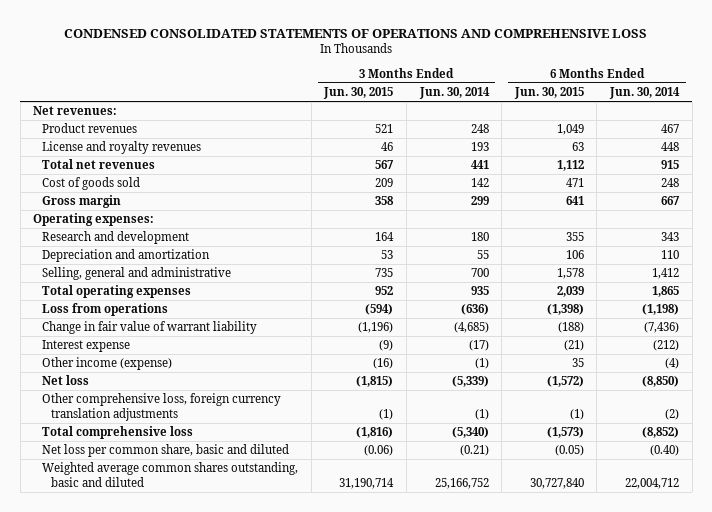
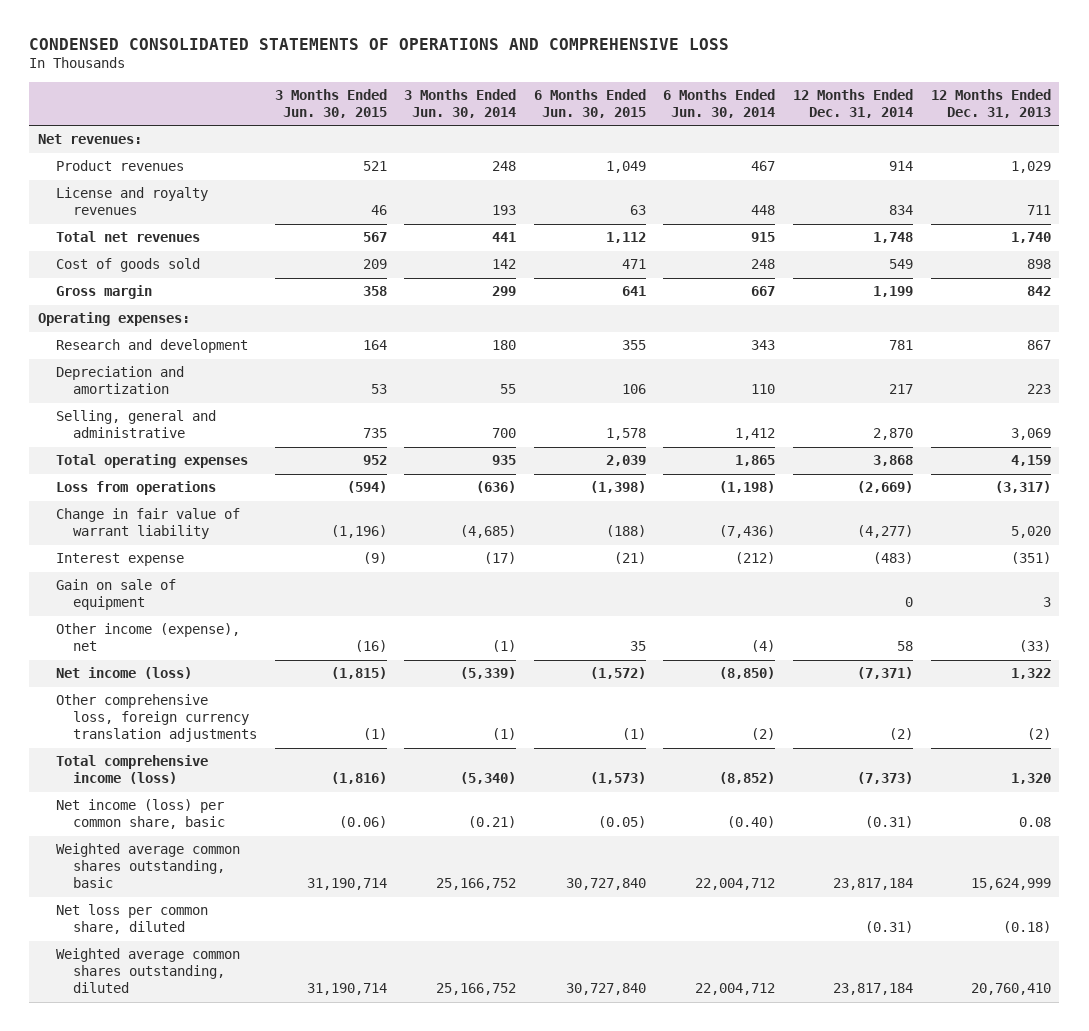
none -> [793,88,914,118] 12 Months Ended Dec. 31, 2014
none -> [930,88,1051,118] 12 Months Ended Dec. 31, 2013
none -> [55,579,176,611] Gain on sale of equipment
[41,357,172,371] Other income (expense) -> [55,623,240,652] Other income (expense), net
[41,375,89,386] Net loss -> [55,667,192,680] Net income (loss)
[41,426,193,440] Total comprehensive loss -> [55,755,208,785] Total comprehensive income (loss)
[41,444,289,458] Net loss per common share, basic and diluted -> [55,799,226,830] Net income (loss) per common share, basic
none -> [55,843,240,889] Weighted average common shares outstanding, basic
none -> [55,904,208,935] Net loss per common share, diluted
[41,462,298,487] Weighted average common shares outstanding, basic and diluted -> [55,948,240,994] Weighted average common shares outstanding, diluted

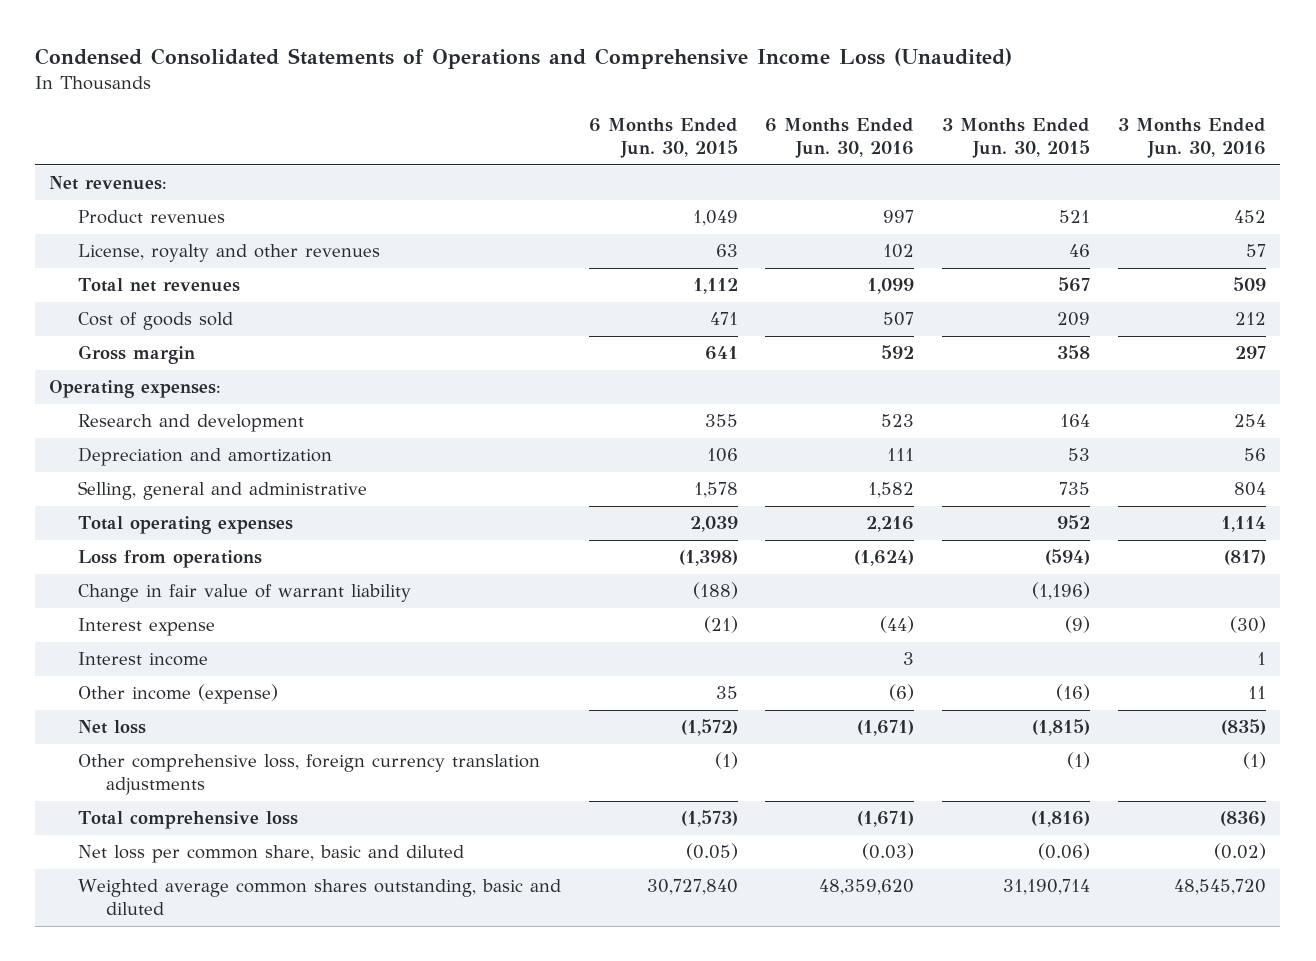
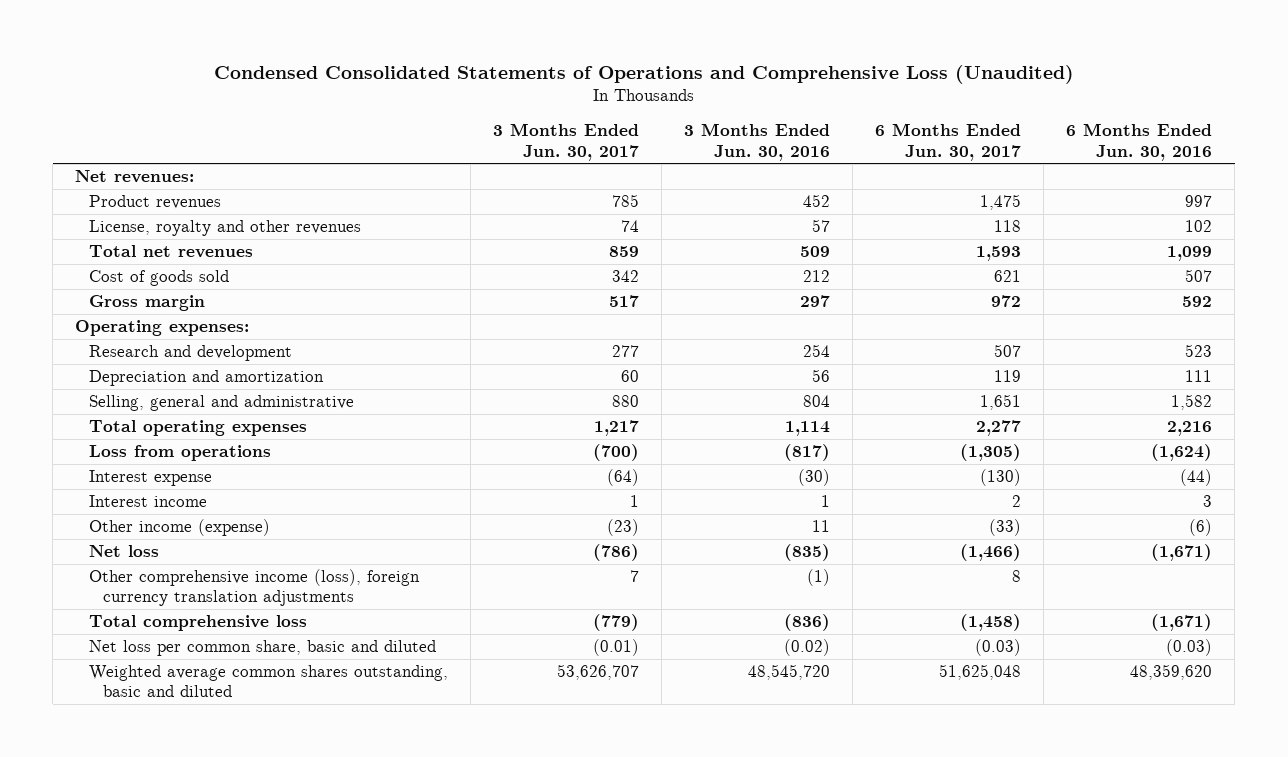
[35,48,1013,70] Condensed Consolidated Statements of Operations and Comprehensive Income Loss (Unaudited) -> [213,64,1074,84] Condensed Consolidated Statements of Operations and Comprehensive Loss (Unaudited)
[588,117,738,158] 6 Months Ended Jun. 30, 2015 -> none
[942,117,1091,158] 3 Months Ended Jun. 30, 2015 -> none
none -> [493,123,640,161] 3 Months Ended Jun. 30, 2017
none -> [875,123,1022,161] 6 Months Ended Jun. 30, 2017
[77,584,411,603] Change in fair value of warrant liability -> none
[77,754,540,796] Other comprehensive loss, foreign currency translation adjustments -> [89,569,421,607] Other comprehensive income (loss), foreign currency translation adjustments

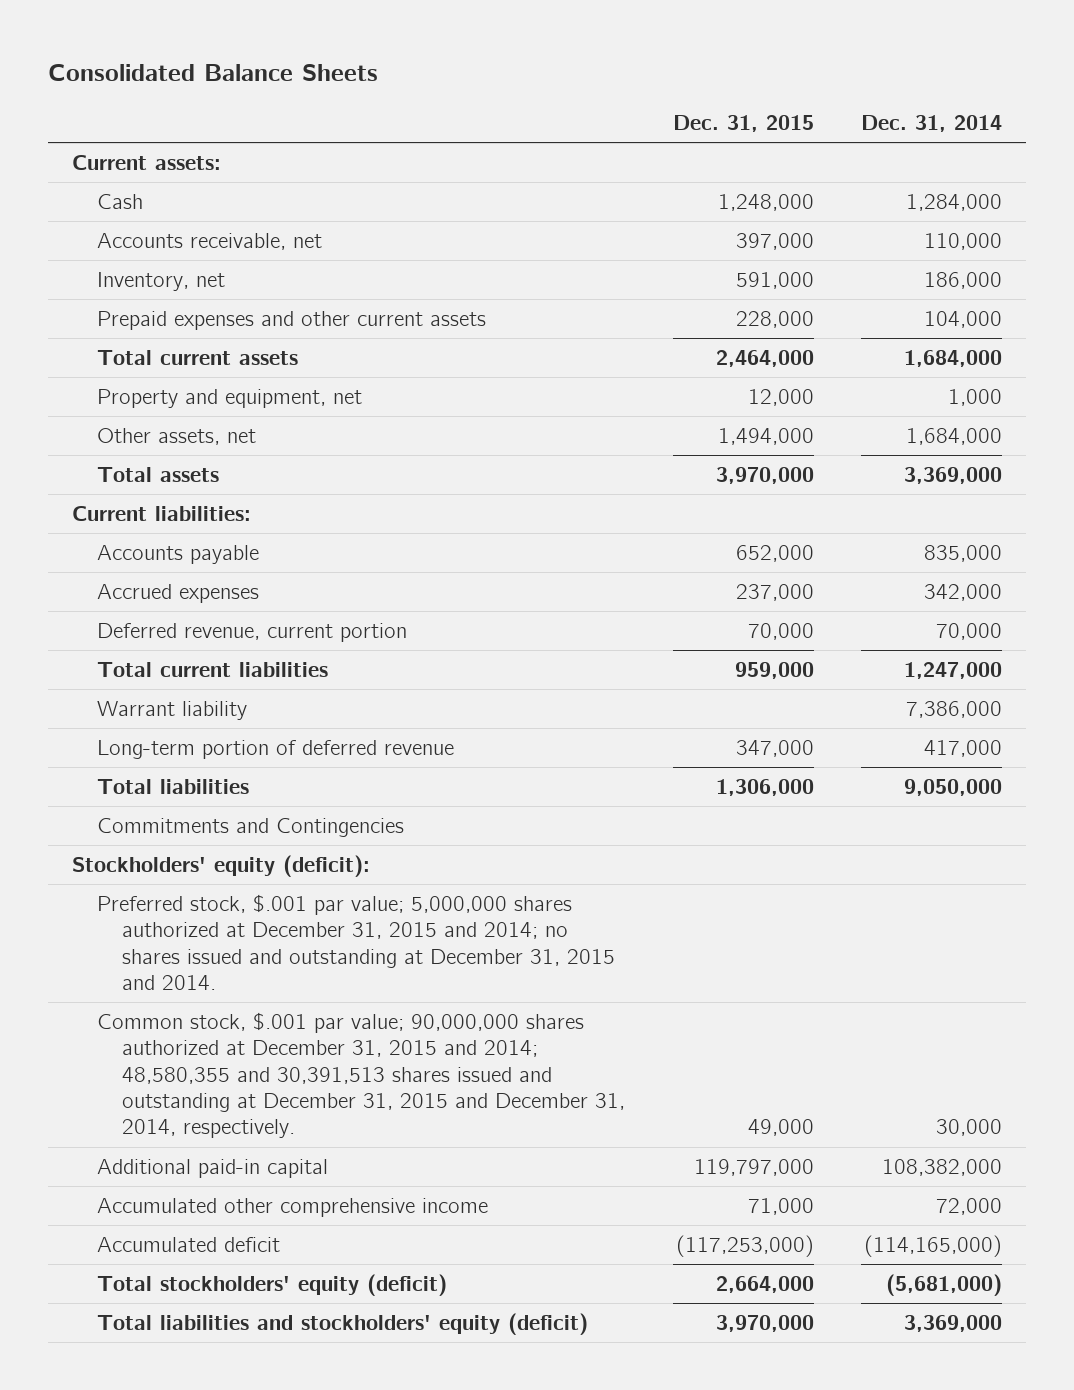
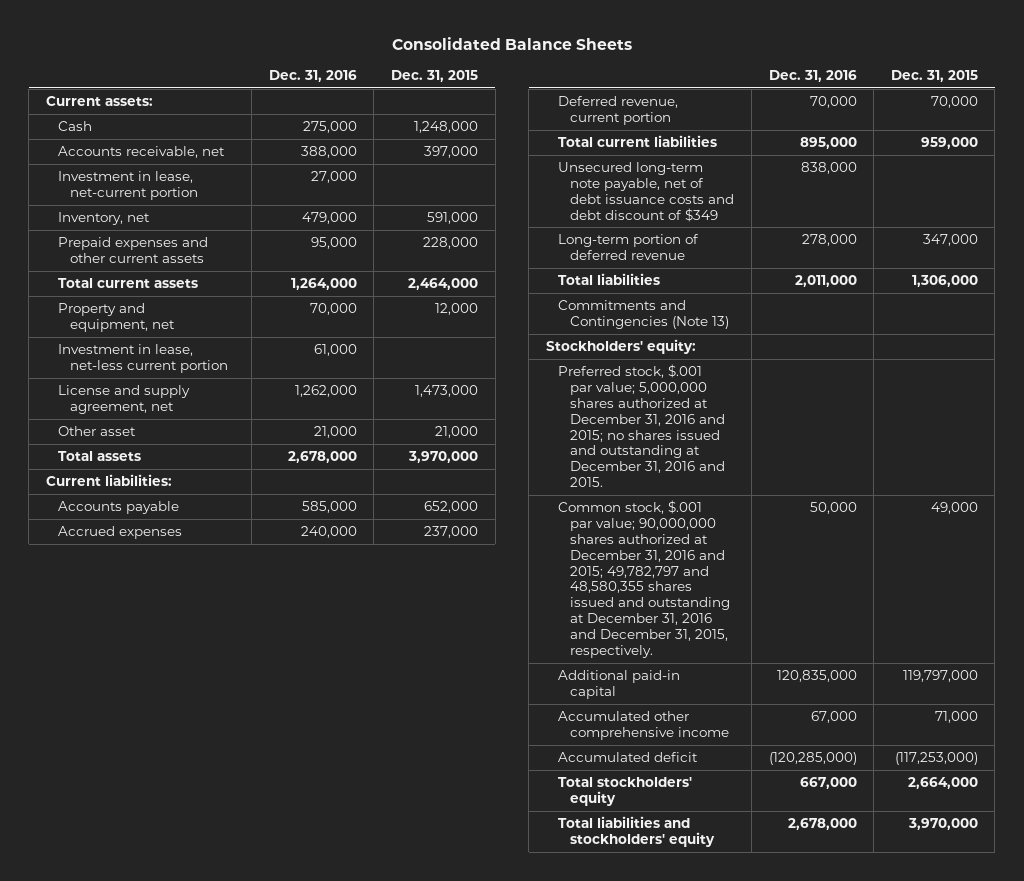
[861,115,1003,133] Dec. 31, 2014 -> none
none -> [268,70,357,83] Dec. 31, 2016
none -> [58,171,199,200] Investment in lease, net-current portion
none -> [58,344,229,373] Investment in lease, net-less current portion
none -> [58,385,191,414] License and supply agreement, net
[96,428,256,446] Other assets, net -> [58,426,137,437] Other asset
[717,428,814,446] 1,494,000 -> [435,426,479,439] 21,000
[96,701,247,721] Warrant liability -> none
none -> [558,162,735,222] Unsecured long-term note payable, net of debt issuance costs and debt discount of $349
[96,818,404,838] Commitments and Contingencies -> [558,300,730,329] Commitments and Contingencies (Note 13)
[71,855,370,878] Stockholders' equity (deficit): -> [545,339,696,355] Stockholders' equity:
[96,894,615,991] Preferred stock, $.001 par value; 5,000,000 shares authorized at December 31, 2015 and 2014; no shares issued and outstanding at December 31, 2015 and 2014. -> [558,364,726,488] Preferred stock, $.001 par value; 5,000,000 shares authorized at December 31, 2016 and 2015; no shares issued and outstanding at December 31, 2016 and 2015.
[96,1012,625,1139] Common stock, $.001 par value; 90,000,000 shares authorized at December 31, 2015 and 2014; 48,580,355 and 30,391,513 shares issued and outstanding at December 31, 2015 and December 31, 2014, respectively. -> [558,500,731,658] Common stock, $.001 par value; 90,000,000 shares authorized at December 31, 2016 and 2015; 49,782,797 and 48,580,355 shares issued and outstanding at December 31, 2016 and December 31, 2015, respectively.
[96,1274,447,1297] Total stockholders' equity (deficit) -> [558,777,693,806] Total stockholders' equity
[96,1313,588,1336] Total liabilities and stockholders' equity (deficit) -> [558,816,716,847] Total liabilities and stockholders' equity

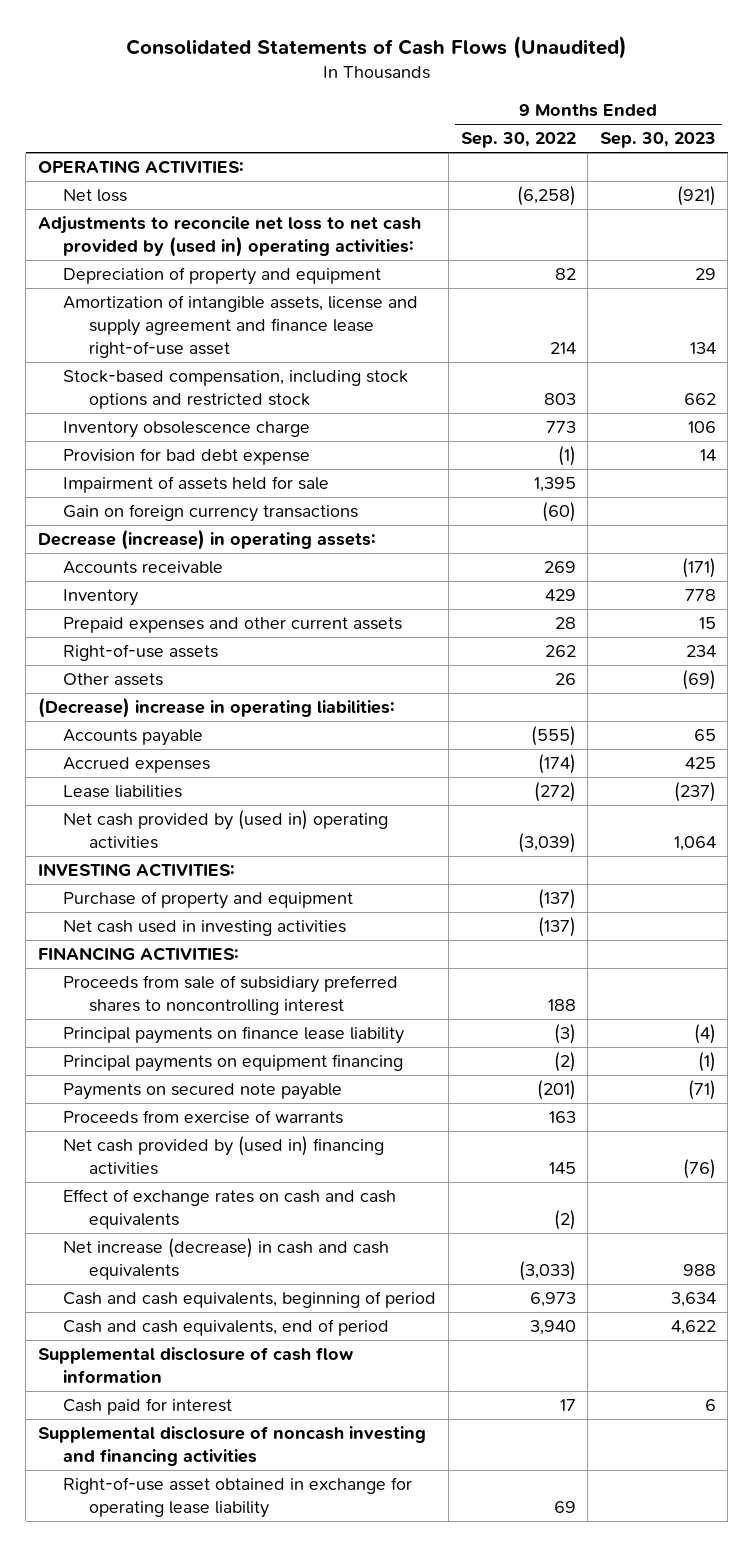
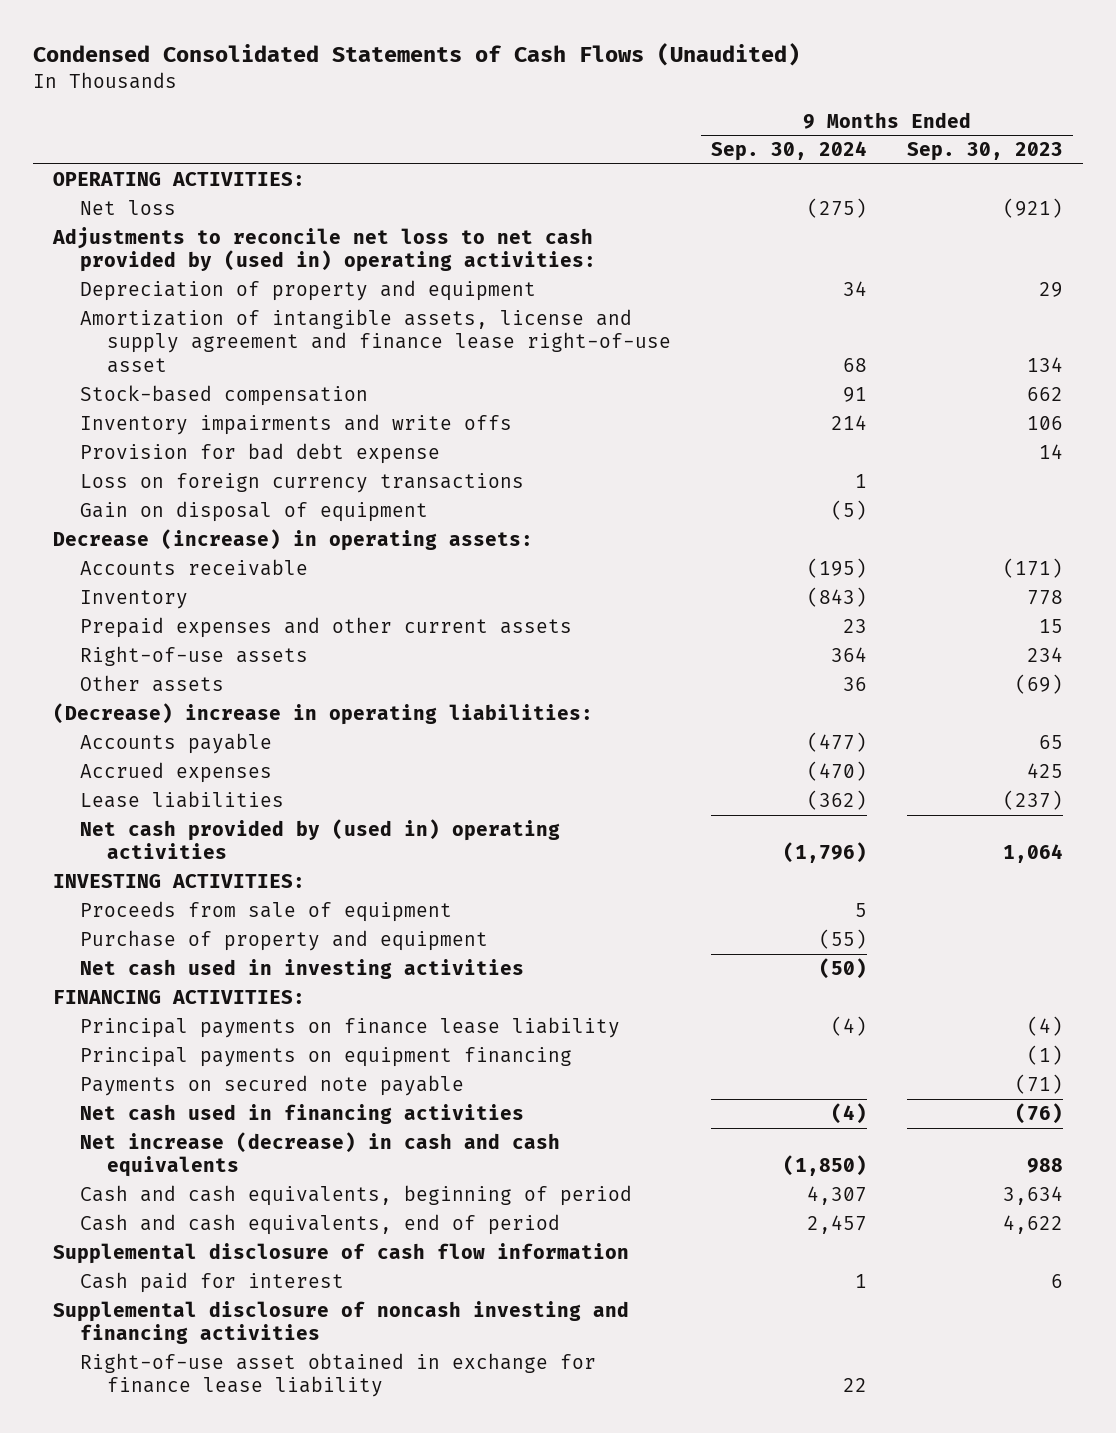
[125,35,627,59] Consolidated Statements of Cash Flows (Unaudited) -> [33,43,801,67] Condensed Consolidated Statements of Cash Flows (Unaudited)
[460,132,576,149] Sep. 30, 2022 -> none
none -> [711,141,868,162] Sep. 30, 2024
[63,370,409,409] Stock-based compensation, including stock options and restricted stock -> [80,384,369,406] Stock-based compensation
[63,421,311,439] Inventory obsolescence charge -> [80,413,513,435] Inventory impairments and write offs
[63,476,330,494] Impairment of assets held for sale -> none
[63,504,359,523] Gain on foreign currency transactions -> [80,472,525,493] Loss on foreign currency transactions
none -> [80,500,429,522] Gain on disposal of equipment
none -> [80,900,453,922] Proceeds from sale of equipment
[63,975,399,1015] Proceeds from sale of subsidiary preferred shares to noncontrolling interest -> none
[63,1110,344,1125] Proceeds from exercise of warrants -> none
[63,1189,397,1229] Effect of exchange rates on cash and cash equivalents -> none
[63,1136,385,1175] Net cash provided by (used in) financing activities -> [80,1103,525,1124] Net cash used in financing activities
[63,1477,413,1518] Right-of-use asset obtained in exchange for operating lease liability -> [80,1352,597,1398] Right-of-use asset obtained in exchange for finance lease liability

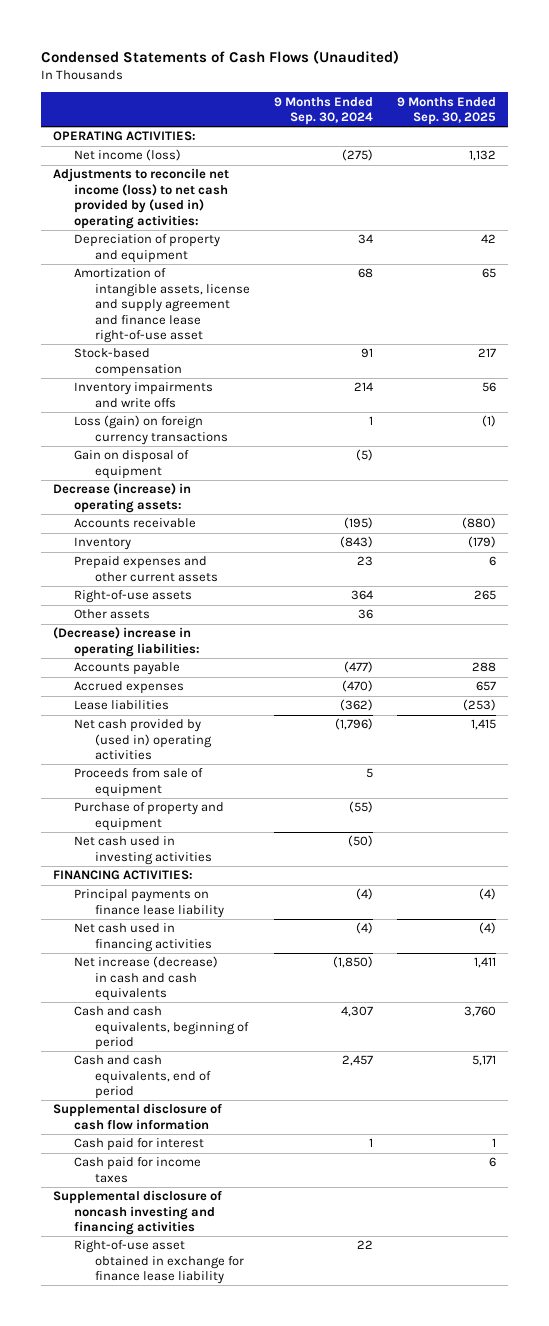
[33,43,801,67] Condensed Consolidated Statements of Cash Flows (Unaudited) -> [41,49,400,64] Condensed Statements of Cash Flows (Unaudited)
[907,142,1064,162] Sep. 30, 2023 -> none
none -> [396,96,496,126] 9 Months Ended Sep. 30, 2025
[80,199,177,215] Net loss -> [74,149,182,162] Net income (loss)
[52,226,597,273] Adjustments to reconcile net loss to net cash provided by (used in) operating activities: -> [53,168,230,229] Adjustments to reconcile net income (loss) to net cash provided by (used in) operating activities:
[80,442,441,464] Provision for bad debt expense -> none
[80,472,525,493] Loss on foreign currency transactions -> [74,415,229,445] Loss (gain) on foreign currency transactions
[53,873,306,888] INVESTING ACTIVITIES: -> none
[80,1046,573,1067] Principal payments on equipment financing -> none
[80,1074,465,1096] Payments on secured note payable -> none
none -> [74,1157,202,1183] Cash paid for income taxes

